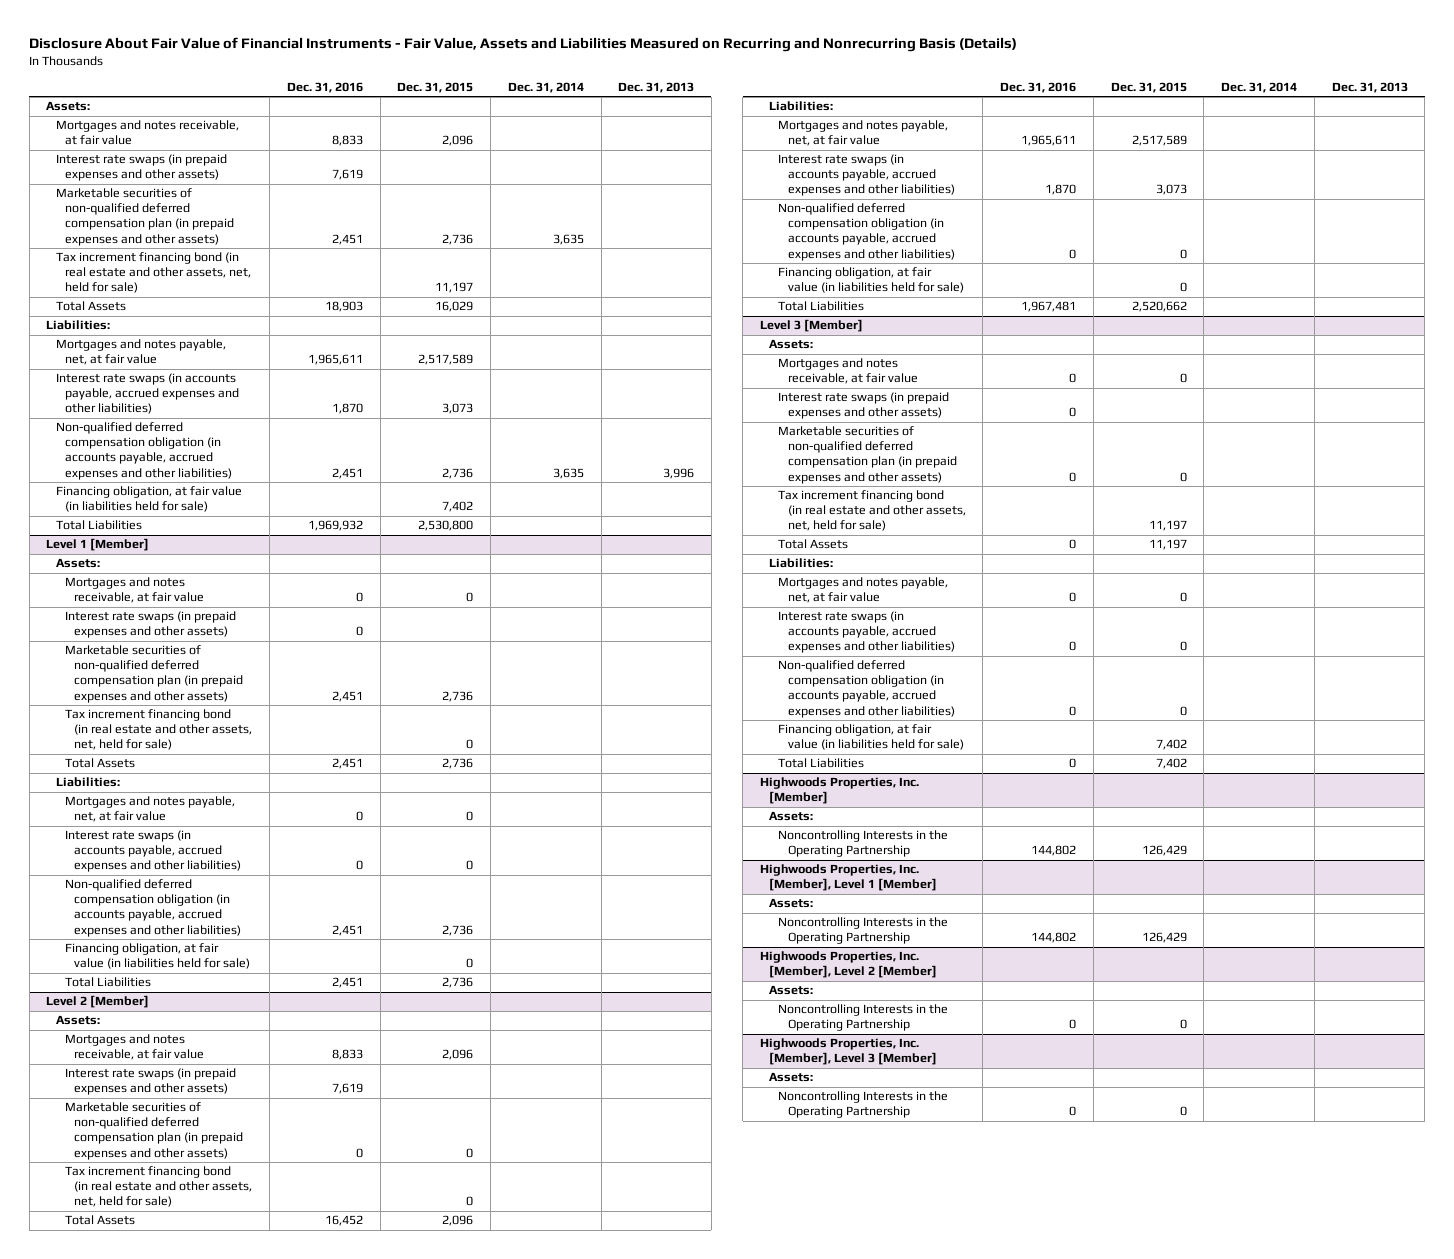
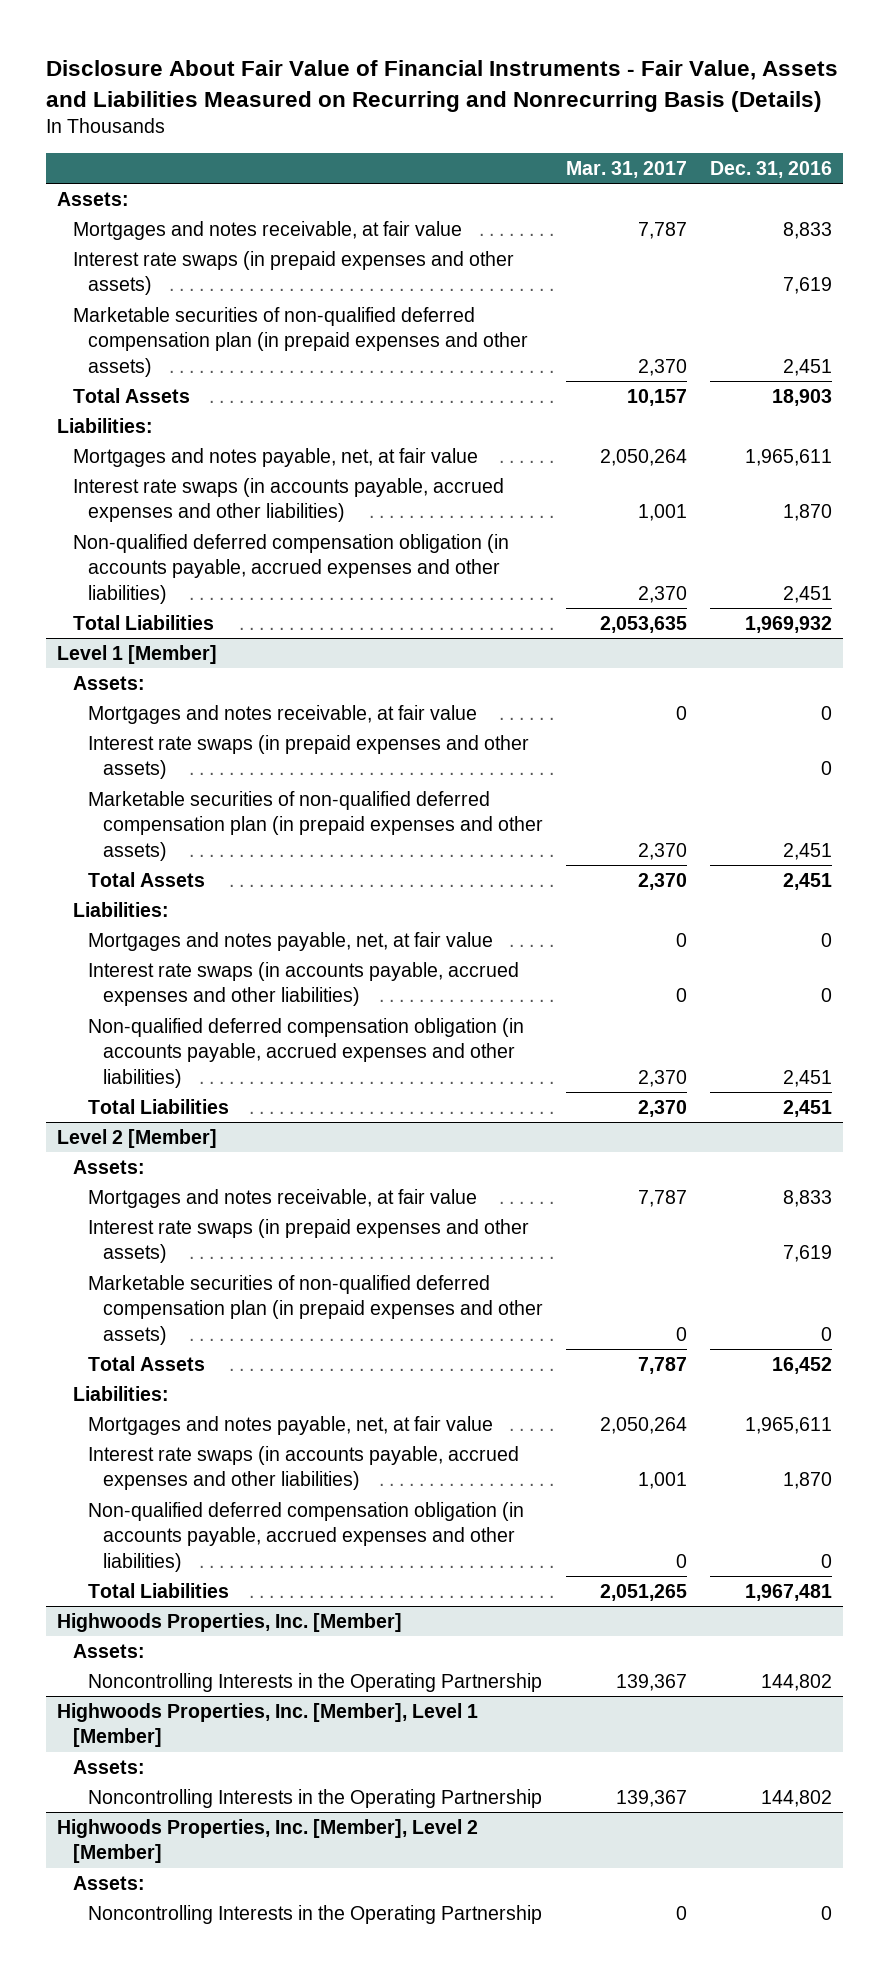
[397,81,474,93] Dec. 31, 2015 -> none
[507,81,584,93] Dec. 31, 2014 -> none
[618,81,695,93] Dec. 31, 2013 -> none
none -> [565,160,687,178] Mar. 31, 2017
[55,252,252,294] Tax increment financing bond (in real estate and other assets, net, held for sale) -> none
[55,486,242,513] Financing obligation, at fair value (in liabilities held for sale) -> none
[65,709,253,751] Tax increment financing bond (in real estate and other assets, net, held for sale) -> none
[65,943,251,970] Financing obligation, at fair value (in liabilities held for sale) -> none
[65,1166,253,1208] Tax increment financing bond (in real estate and other assets, net, held for sale) -> none
[778,267,964,294] Financing obligation, at fair value (in liabilities held for sale) -> none
[759,319,863,333] Level 3 [Member] -> none
[769,339,814,350] Assets: -> none
[778,358,918,385] Mortgages and notes receivable, at fair value -> none
[778,392,950,420] Interest rate swaps (in prepaid expenses and other assets) -> none
[778,426,957,484] Marketable securities of non-qualified deferred compensation plan (in prepaid expenses and other assets) -> none
[778,490,966,532] Tax increment financing bond (in real estate and other assets, net, held for sale) -> none
[778,539,849,550] Total Assets -> none
[769,558,834,569] Liabilities: -> none
[778,577,949,604] Mortgages and notes payable, net, at fair value -> none
[778,611,955,654] Interest rate swaps (in accounts payable, accrued expenses and other liabilities) -> none
[778,660,955,718] Non-qualified deferred compensation obligation (in accounts payable, accrued expenses and other liabilities) -> none
[778,724,964,751] Financing obligation, at fair value (in liabilities held for sale) -> none
[778,758,865,769] Total Liabilities -> none
[759,1038,938,1066] Highwoods Properties, Inc. [Member], Level 3 [Member] -> none
[769,1072,814,1083] Assets: -> none
[778,1091,949,1119] Noncontrolling Interests in the Operating Partnership -> none

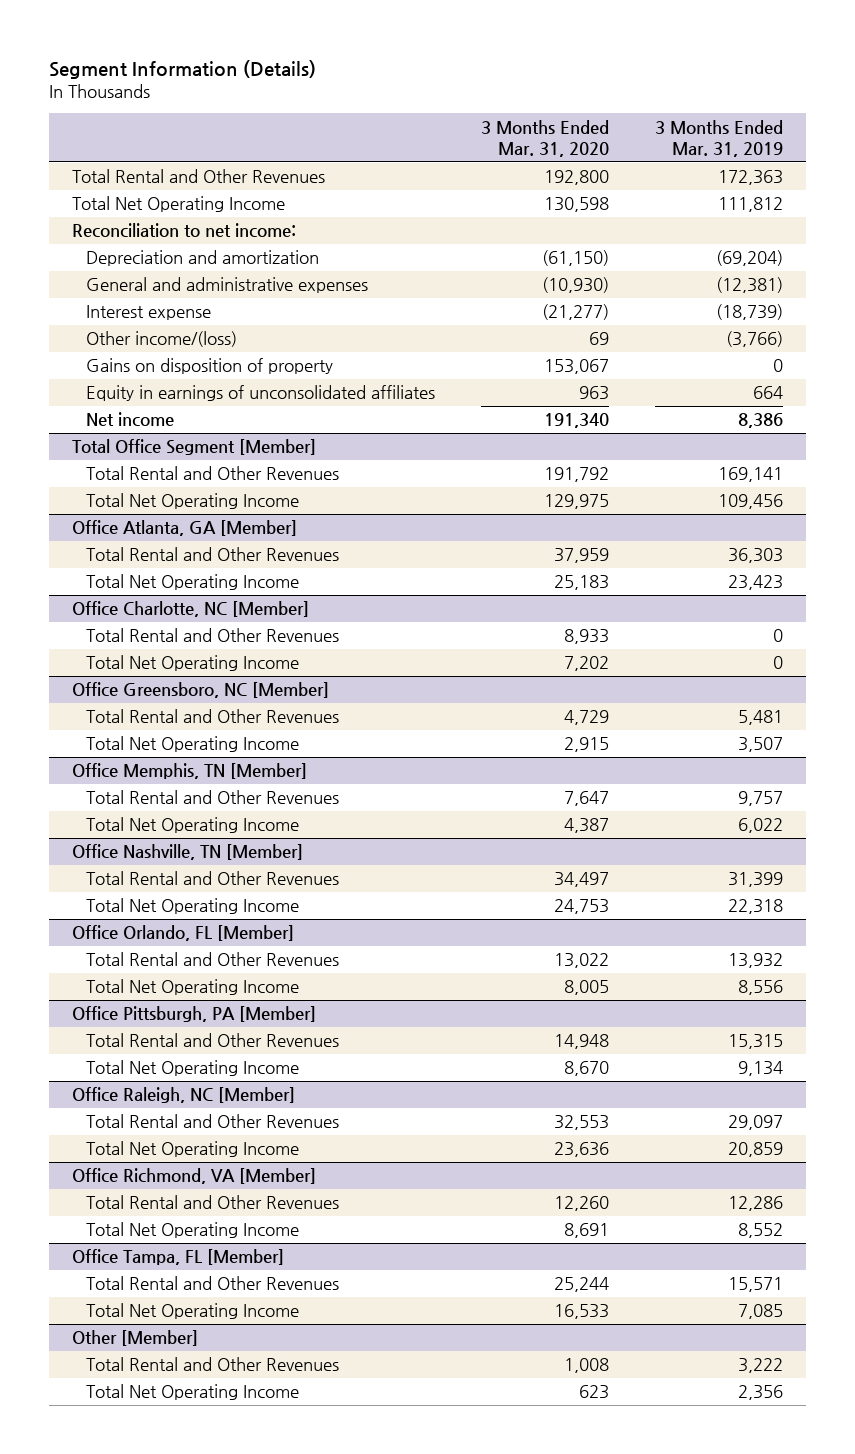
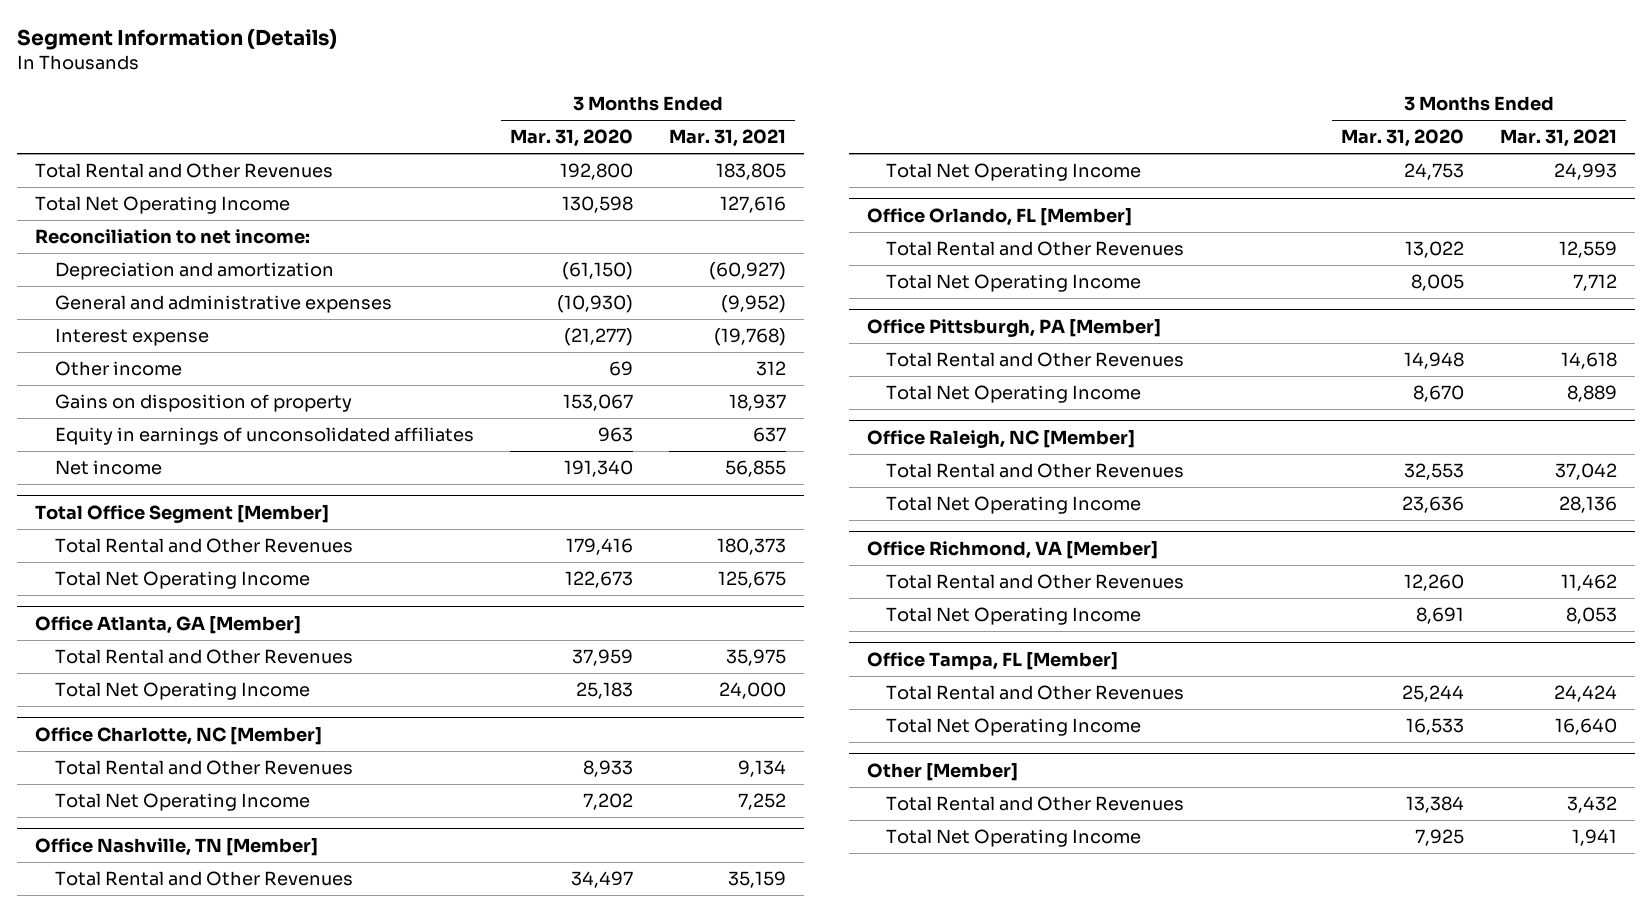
[654,119,783,157] 3 Months Ended Mar. 31, 2019 -> none
none -> [668,129,786,148] Mar. 31, 2021
[85,331,237,348] Other income/(loss) -> [54,361,182,377] Other income
[543,467,609,483] 191,792 -> [565,538,633,556] 179,416
[543,494,609,510] 129,975 -> [564,571,633,589] 122,673
[72,682,330,699] Office Greensboro, NC [Member] -> none
[85,709,339,724] Total Rental and Other Revenues -> none
[85,736,299,753] Total Net Operating Income -> none
[72,763,308,780] Office Memphis, TN [Member] -> none
[85,790,339,805] Total Rental and Other Revenues -> none
[85,817,299,834] Total Net Operating Income -> none
[563,1358,609,1374] 1,008 -> [1406,796,1465,814] 13,384
[578,1385,609,1400] 623 -> [1415,829,1465,847] 7,925

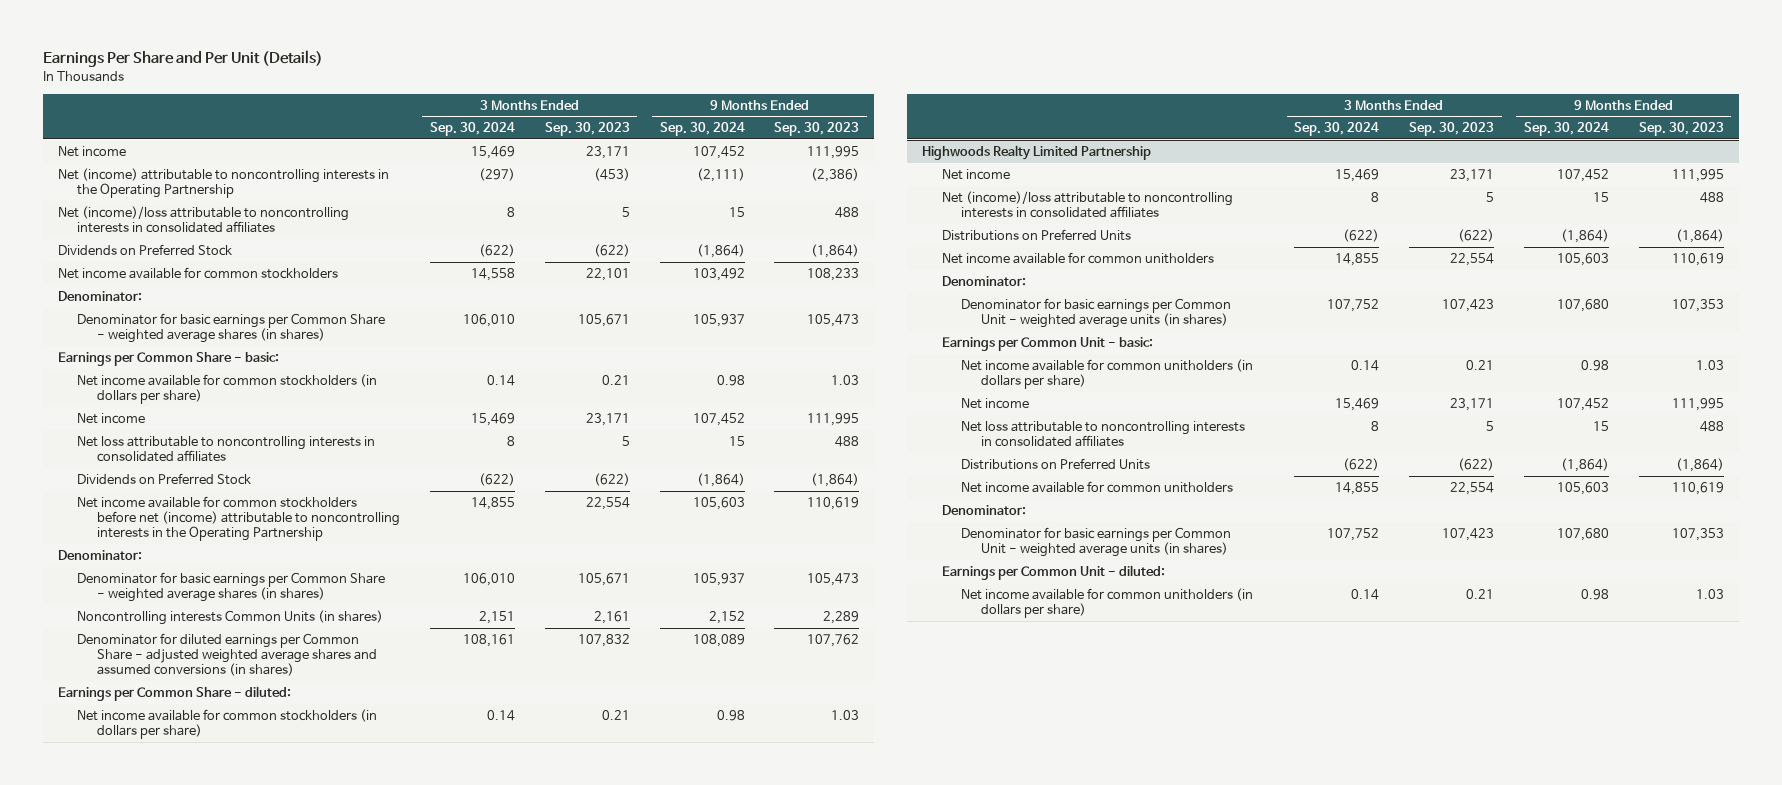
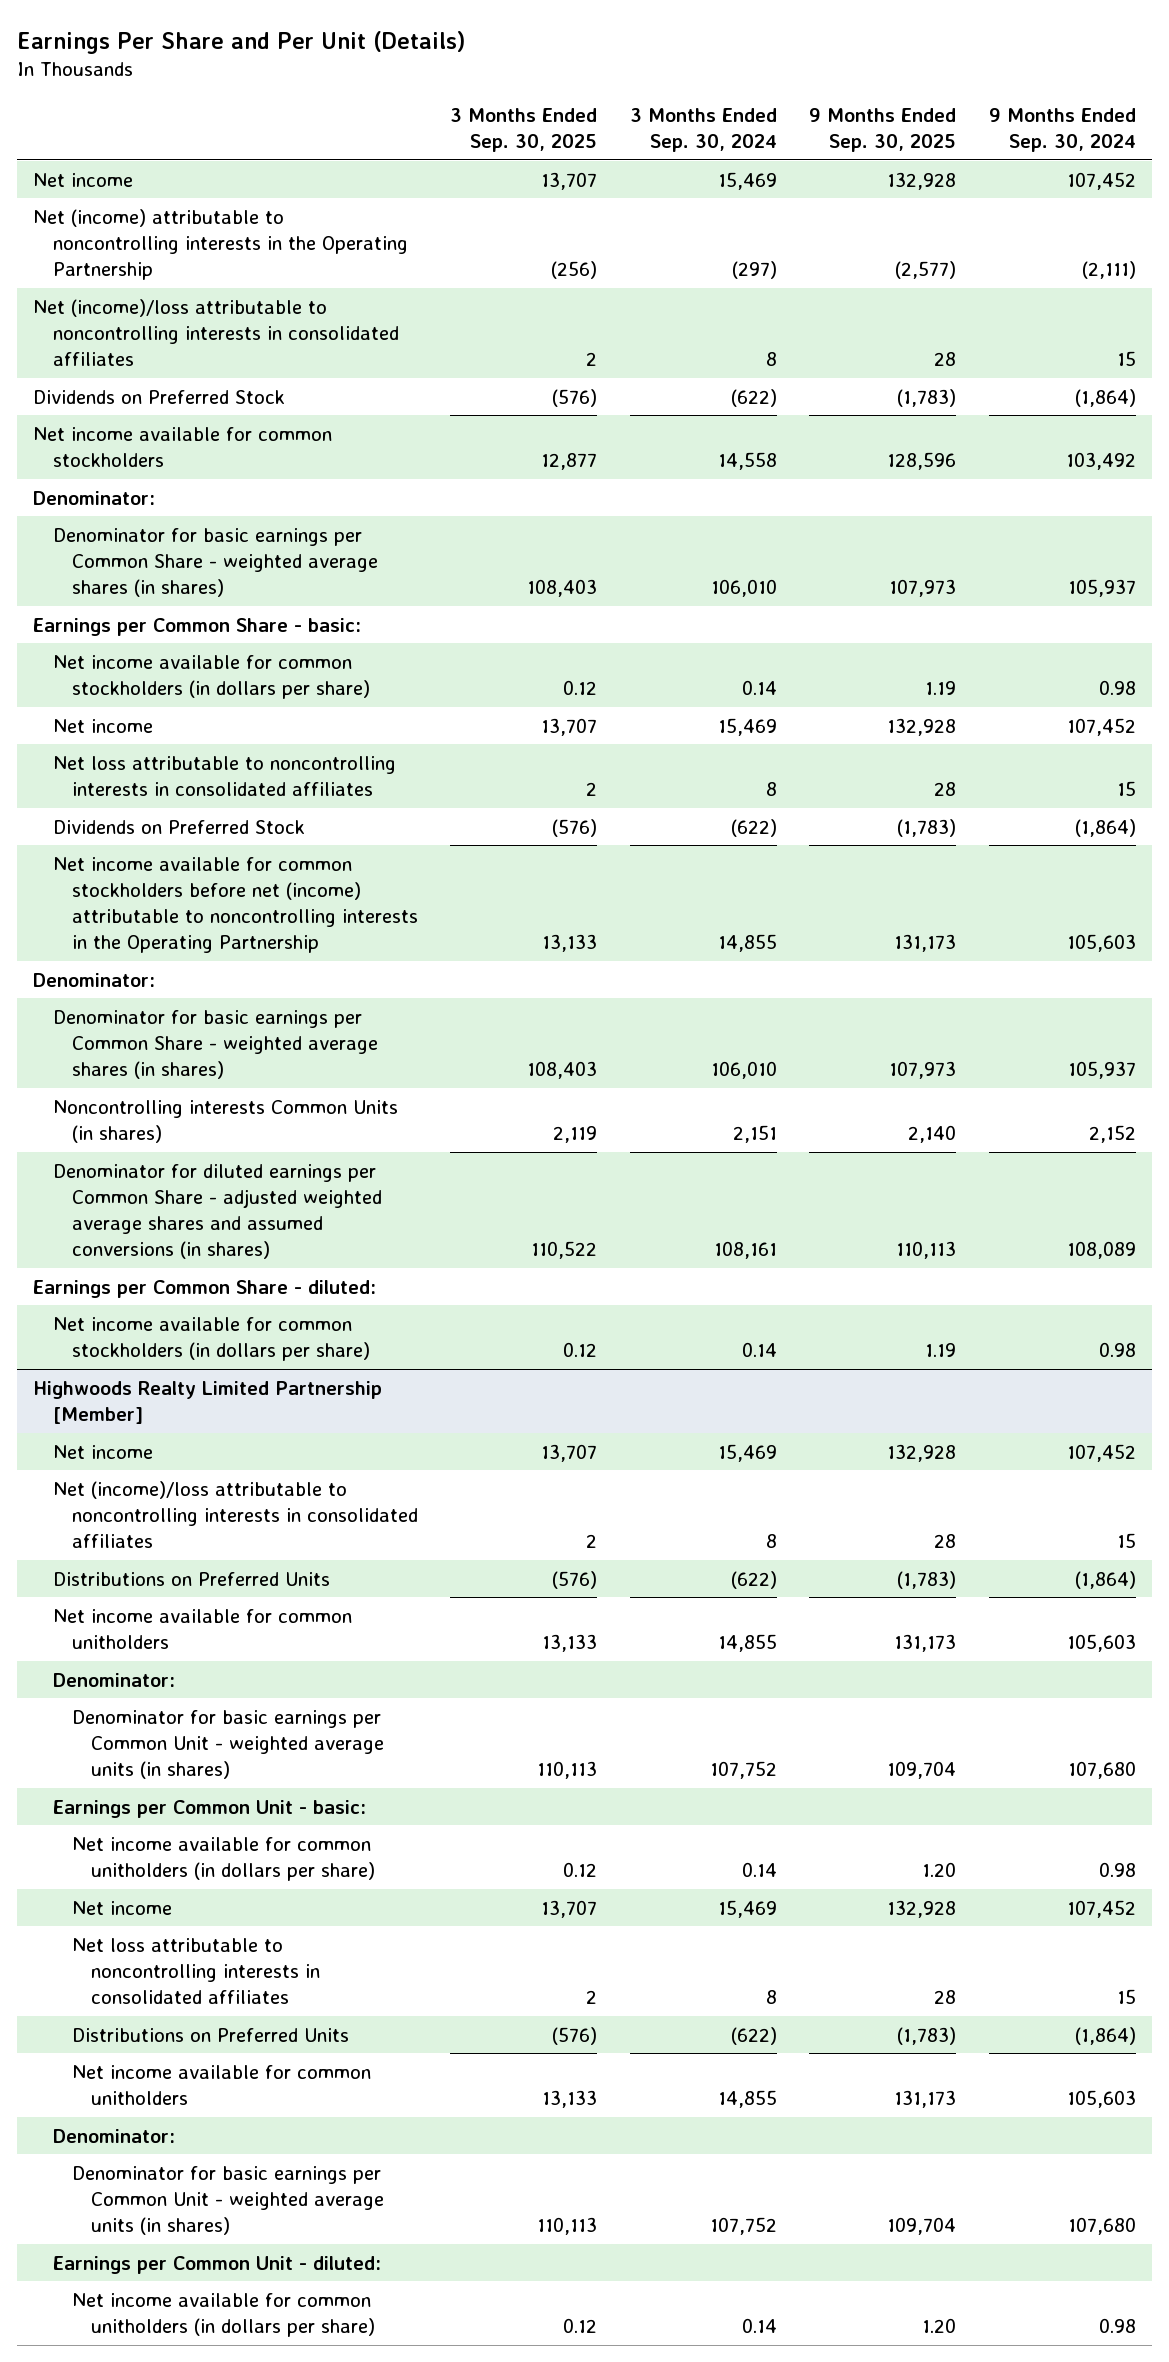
[544,122,630,137] Sep. 30, 2023 -> none
[774,122,860,137] Sep. 30, 2023 -> none
none -> [450,107,598,152] 3 Months Ended Sep. 30, 2025
none -> [809,107,957,152] 9 Months Ended Sep. 30, 2025
[922,144,1152,160] Highwoods Realty Limited Partnership -> [33,1380,383,1424] Highwoods Realty Limited Partnership [Member]

